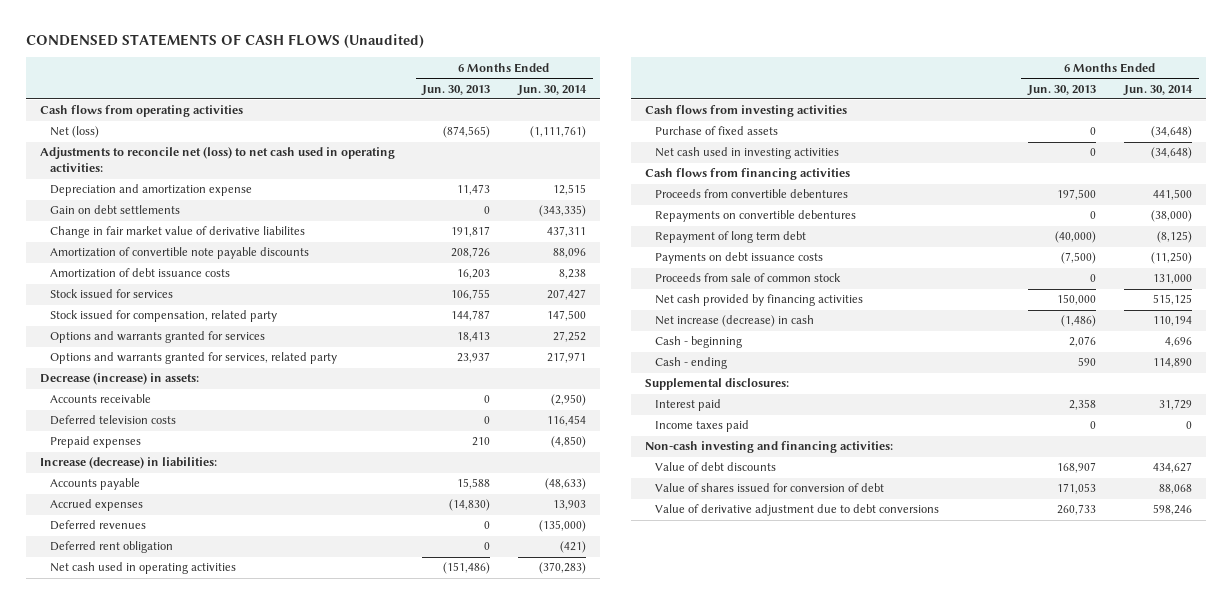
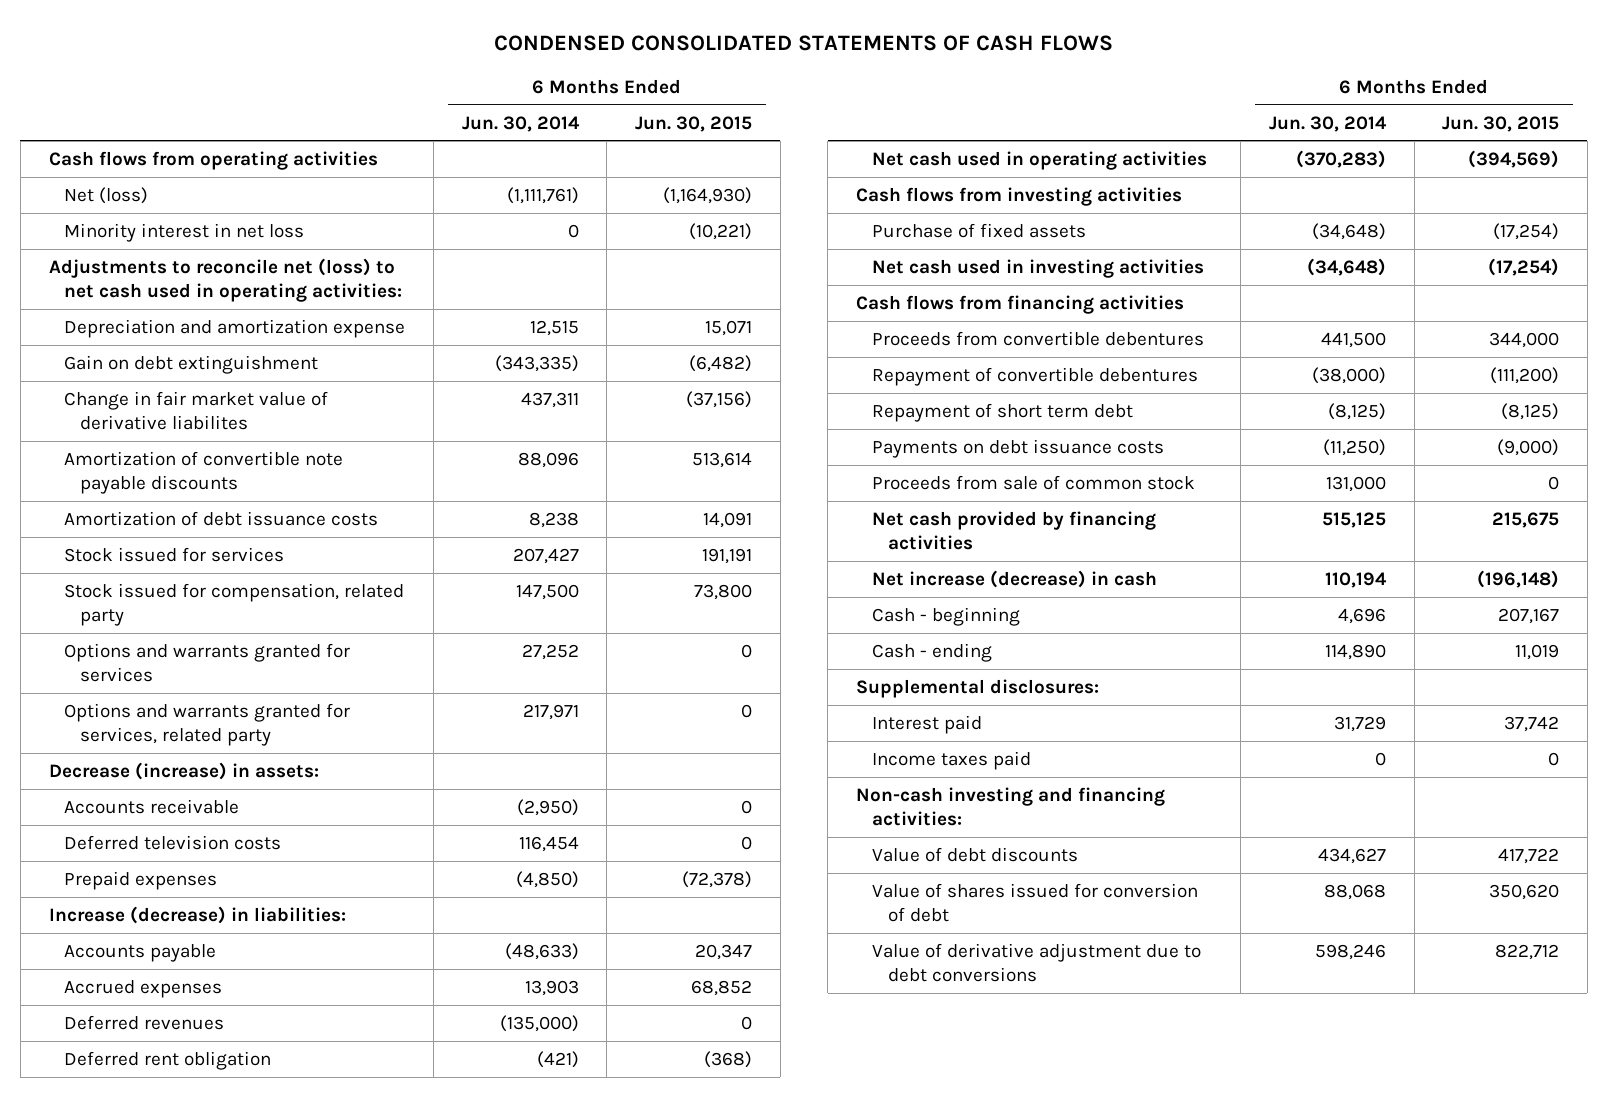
[25,34,424,49] CONDENSED STATEMENTS OF CASH FLOWS (Unaudited) -> [493,34,1113,51] CONDENSED CONSOLIDATED STATEMENTS OF CASH FLOWS
[421,84,491,96] Jun. 30, 2013 -> none
none -> [635,115,753,132] Jun. 30, 2015
none -> [64,222,305,242] Minority interest in net loss
[49,205,180,215] Gain on debt settlements -> [64,354,319,374] Gain on debt extinguishment
[655,210,857,223] Repayments on convertible debentures -> [871,366,1198,386] Repayment of convertible debentures
[655,231,807,244] Repayment of long term debt -> [871,402,1133,422] Repayment of short term debt

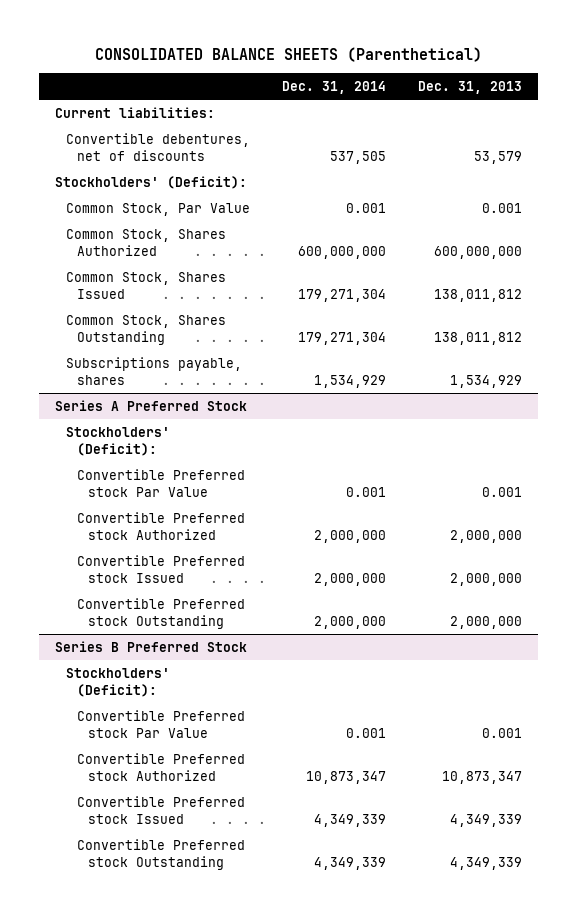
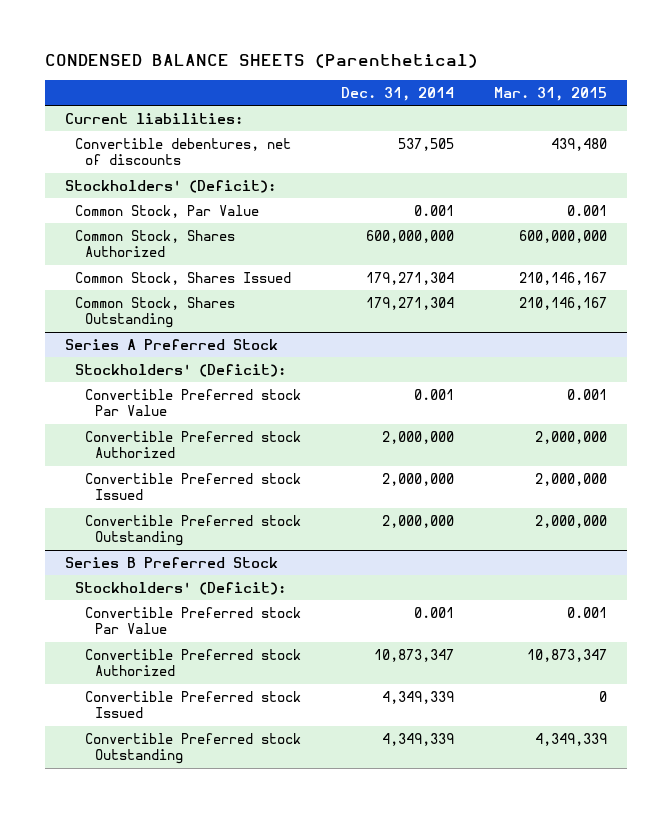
[94,46,482,62] CONSOLIDATED BALANCE SHEETS (Parenthetical) -> [45,54,479,69] CONDENSED BALANCE SHEETS (Parenthetical)
[418,80,523,94] Dec. 31, 2013 -> none
none -> [494,86,608,101] Mar. 31, 2015
[66,356,243,385] Subscriptions payable, shares -> none

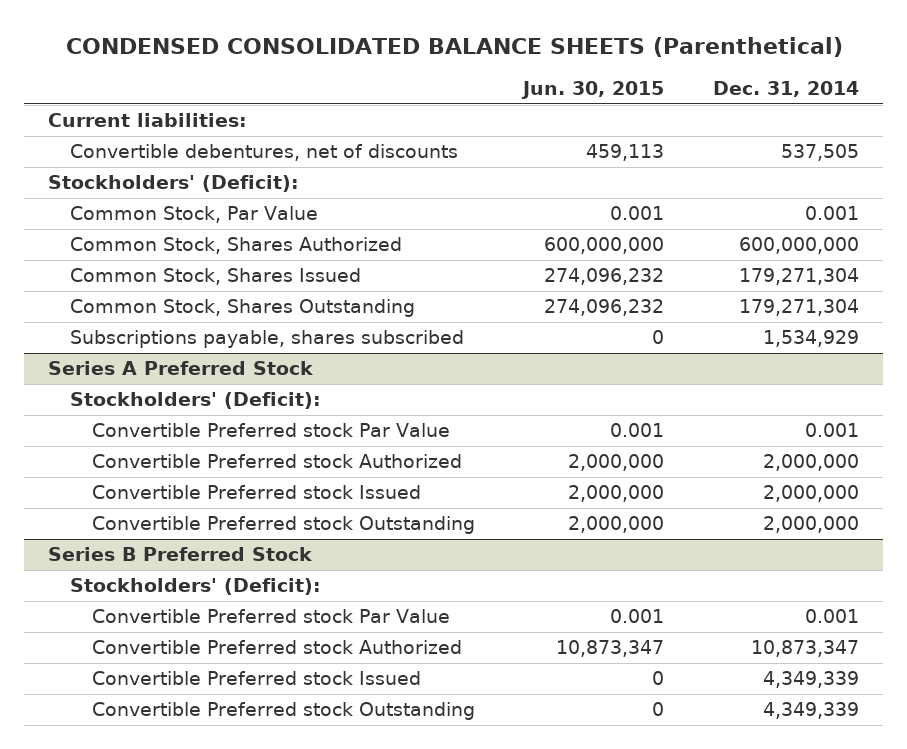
[45,54,479,69] CONDENSED BALANCE SHEETS (Parenthetical) -> [65,36,843,57] CONDENSED CONSOLIDATED BALANCE SHEETS (Parenthetical)
[494,86,608,101] Mar. 31, 2015 -> none
none -> [521,81,665,100] Jun. 30, 2015
none -> [70,330,465,349] Subscriptions payable, shares subscribed

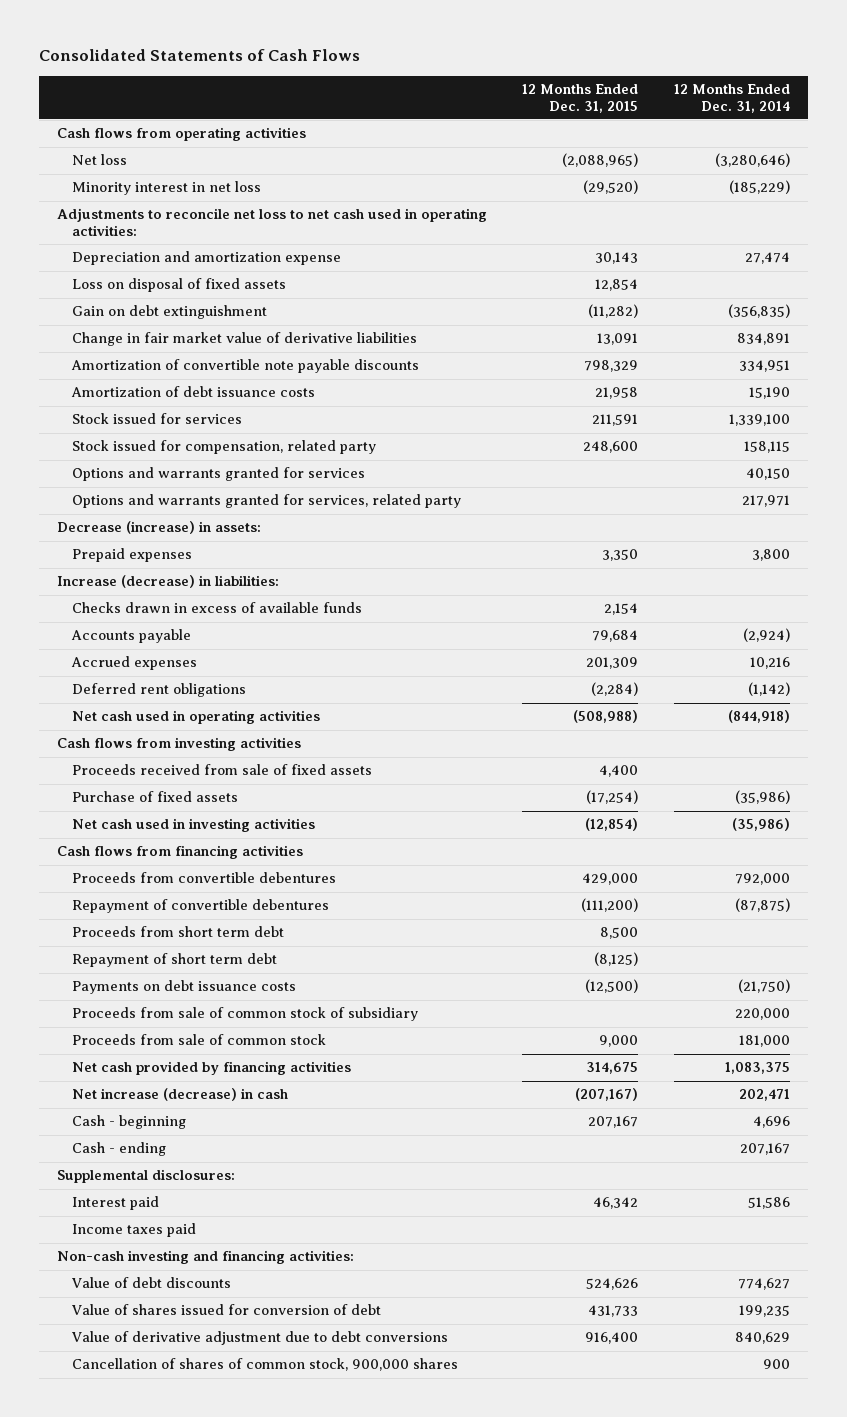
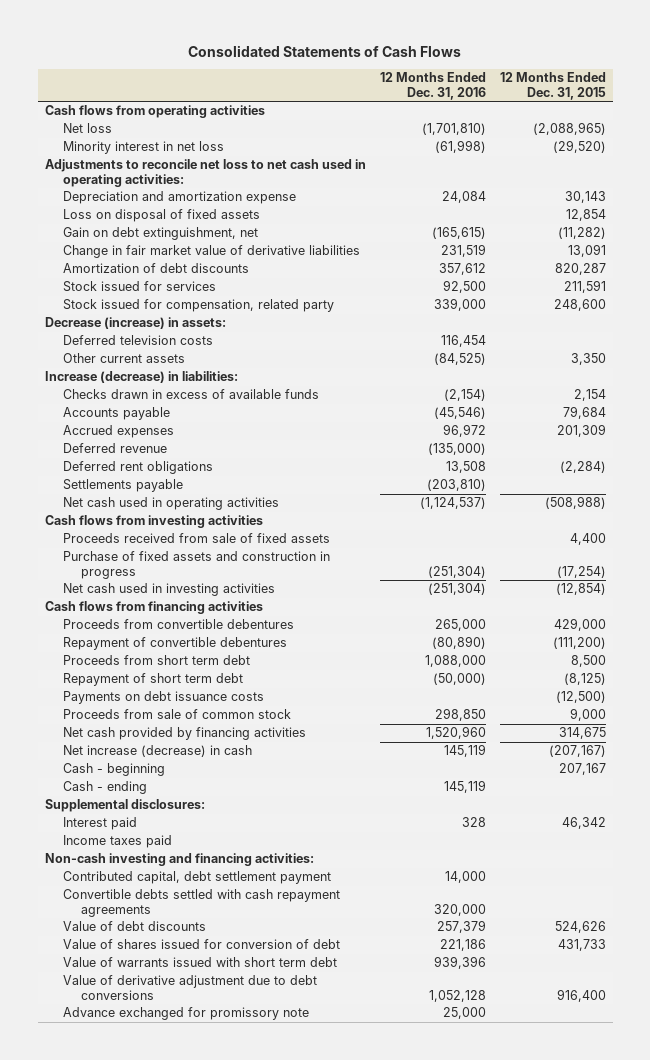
[674,83,791,113] 12 Months Ended Dec. 31, 2014 -> none
none -> [379,72,486,100] 12 Months Ended Dec. 31, 2016
[71,305,267,320] Gain on debt extinguishment -> [62,227,258,241] Gain on debt extinguishment, net
[70,386,315,398] Amortization of debt issuance costs -> none
[70,359,419,374] Amortization of convertible note payable discounts -> [62,263,249,274] Amortization of debt discounts
[584,360,639,373] 798,329 -> [554,263,606,276] 820,287
[71,467,365,482] Options and warrants granted for services -> none
[71,494,461,509] Options and warrants granted for services, related party -> none
none -> [62,335,213,346] Deferred television costs
[71,548,192,563] Prepaid expenses -> [62,353,185,364] Other current assets
none -> [62,443,167,454] Deferred revenue
none -> [62,479,183,493] Settlements payable
[71,791,238,803] Purchase of fixed assets -> [62,551,330,580] Purchase of fixed assets and construction in progress
[71,1007,418,1022] Proceeds from sale of common stock of subsidiary -> none
none -> [62,871,331,885] Contributed capital, debt settlement payment
none -> [62,889,340,918] Convertible debts settled with cash repayment agreements
none -> [62,957,337,968] Value of warrants issued with short term debt
[71,1358,458,1372] Cancellation of shares of common stock, 900,000 shares -> none
none -> [62,1007,309,1021] Advance exchanged for promissory note

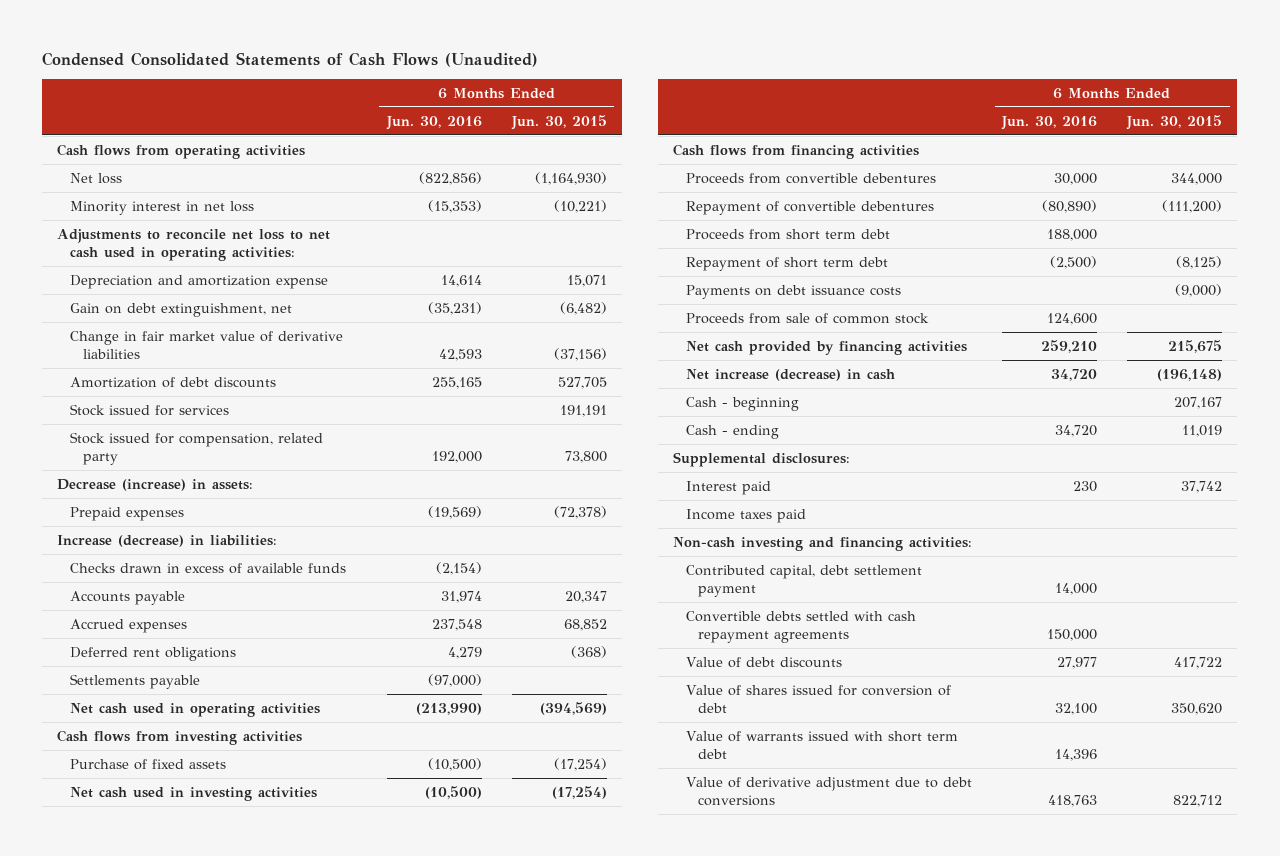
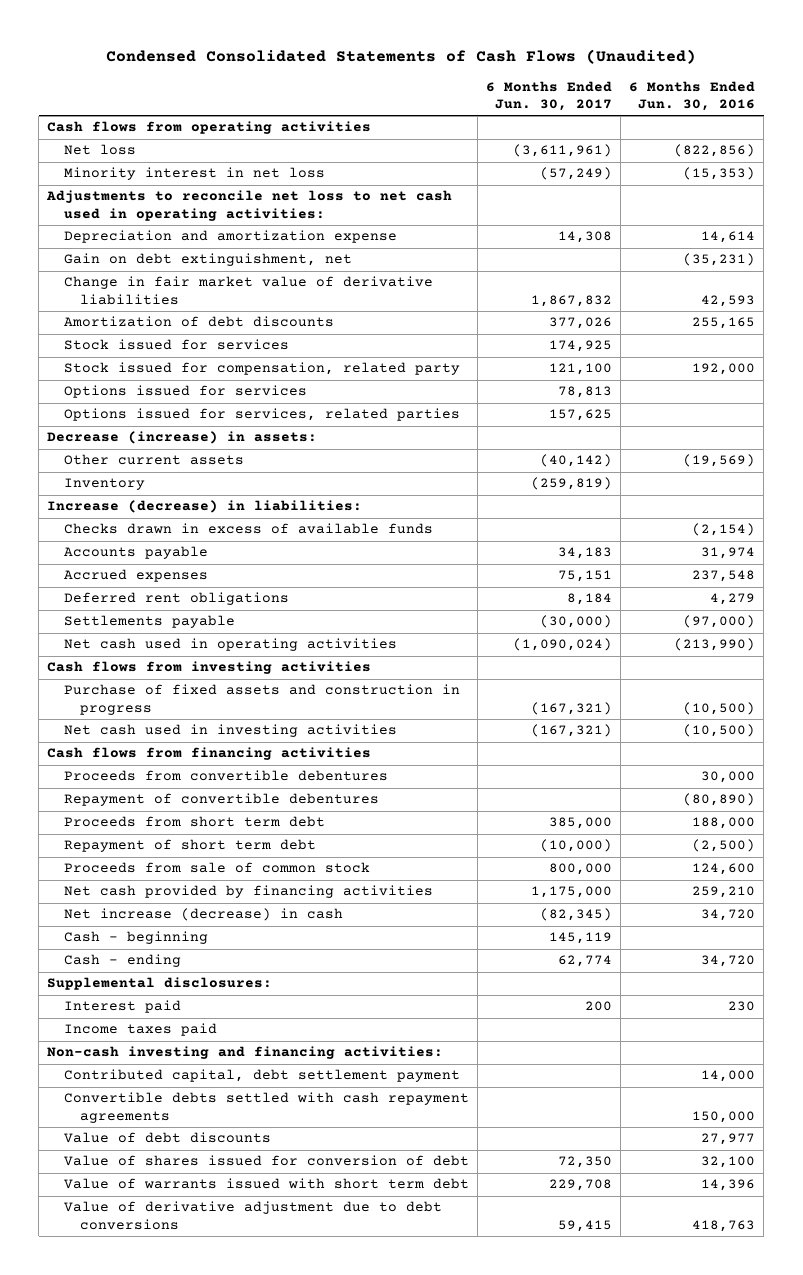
[510,114,607,130] Jun. 30, 2015 -> none
none -> [485,81,612,112] 6 Months Ended Jun. 30, 2017
none -> [63,385,307,399] Options issued for services
none -> [63,408,460,422] Options issued for services, related parties
[70,506,185,521] Prepaid expenses -> [63,454,244,466] Other current assets
none -> [63,478,145,491] Inventory
[70,758,227,770] Purchase of fixed assets -> [63,684,460,715] Purchase of fixed assets and construction in progress
[685,284,901,299] Payments on debt issuance costs -> none

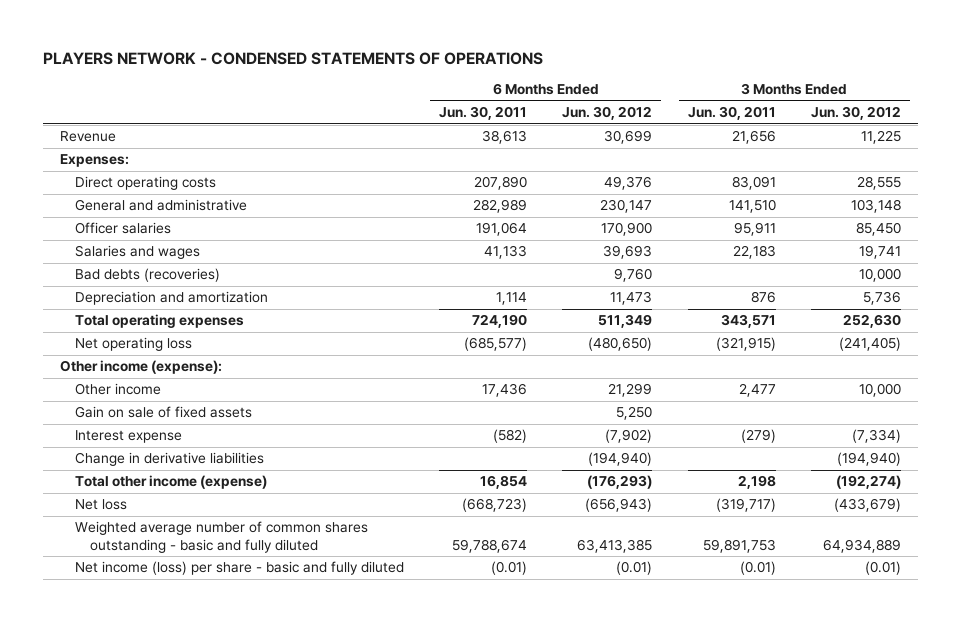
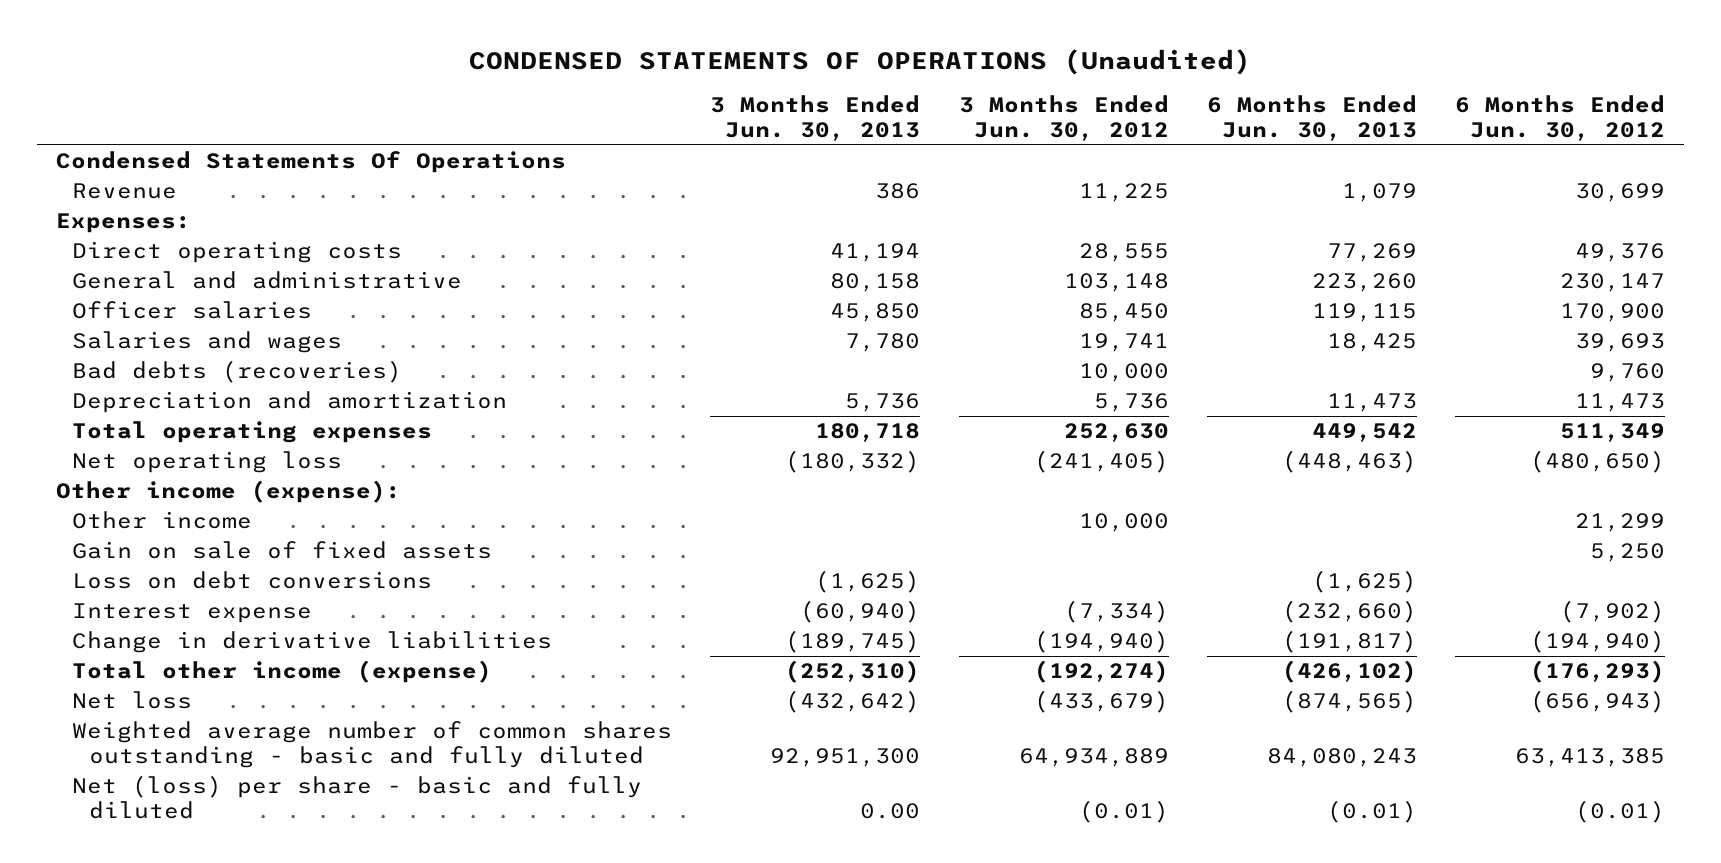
[42,52,543,66] PLAYERS NETWORK - CONDENSED STATEMENTS OF OPERATIONS -> [469,48,1252,75] CONDENSED STATEMENTS OF OPERATIONS (Unaudited)
[439,106,528,121] Jun. 30, 2011 -> none
[687,106,776,121] Jun. 30, 2011 -> none
none -> [710,95,921,141] 3 Months Ended Jun. 30, 2013
none -> [1206,95,1417,141] 6 Months Ended Jun. 30, 2013
none -> [55,151,566,174] Condensed Statements Of Operations
none -> [72,571,433,590] Loss on debt conversions
[75,561,405,576] Net income (loss) per share - basic and fully diluted -> [72,775,643,820] Net (loss) per share - basic and fully diluted

